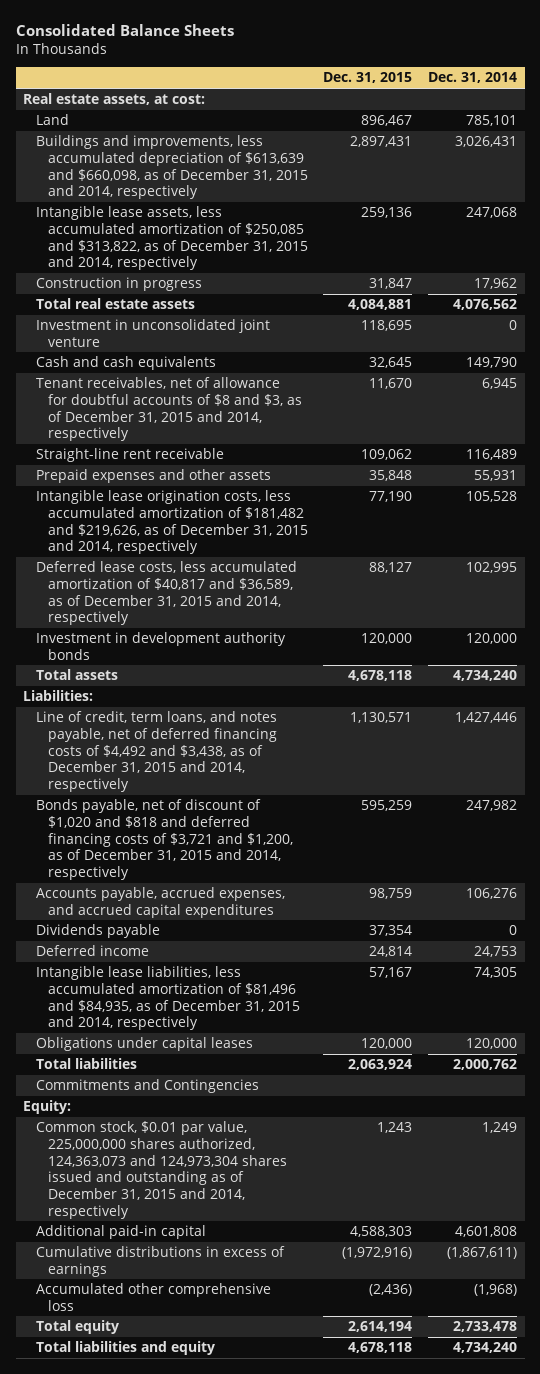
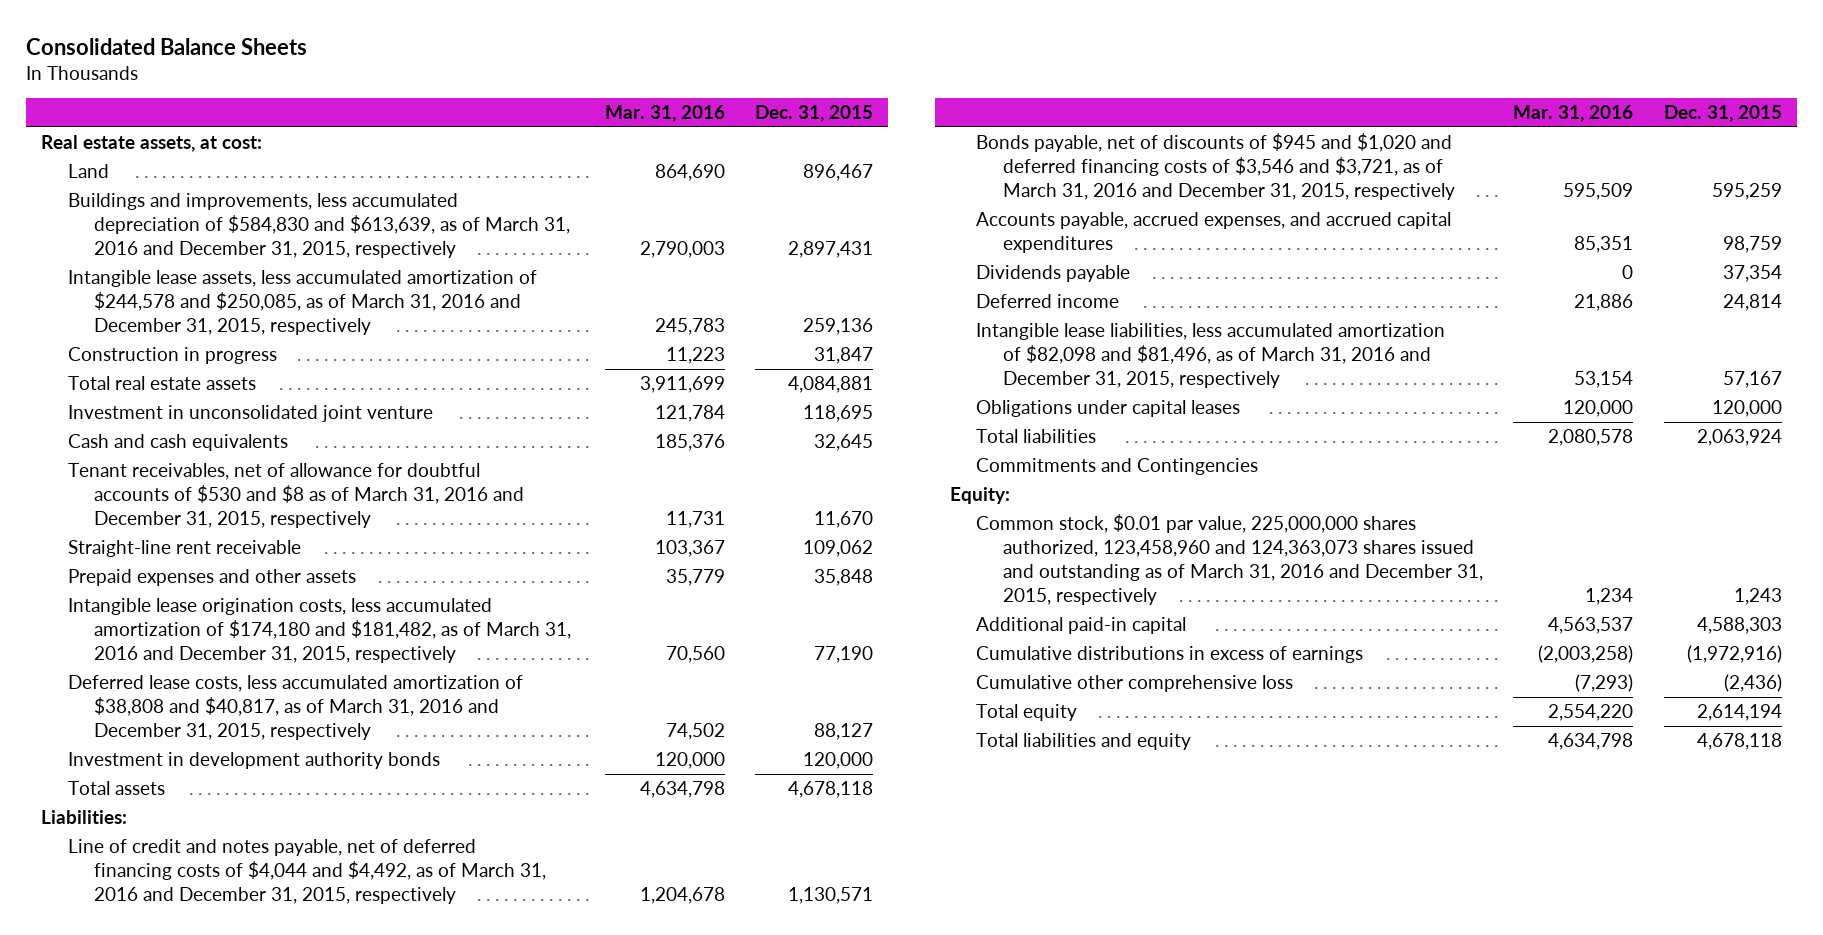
[427,72,517,84] Dec. 31, 2014 -> none
none -> [604,105,725,123] Mar. 31, 2016
[35,135,308,200] Buildings and improvements, less accumulated depreciation of $613,639 and $660,098, as of December 31, 2015 and 2014, respectively -> [67,192,570,258] Buildings and improvements, less accumulated depreciation of $584,830 and $613,639, as of March 31, 2016 and December 31, 2015, respectively
[35,206,308,271] Intangible lease assets, less accumulated amortization of $250,085 and $313,822, as of December 31, 2015 and 2014, respectively -> [67,269,537,335] Intangible lease assets, less accumulated amortization of $244,578 and $250,085, as of March 31, 2016 and December 31, 2015, respectively
[35,377,302,442] Tenant receivables, net of allowance for doubtful accounts of $8 and $3, as of December 31, 2015 and 2014, respectively -> [67,462,524,528] Tenant receivables, net of allowance for doubtful accounts of $530 and $8 as of March 31, 2016 and December 31, 2015, respectively
[35,490,308,555] Intangible lease origination costs, less accumulated amortization of $181,482 and $219,626, as of December 31, 2015 and 2014, respectively -> [67,597,571,663] Intangible lease origination costs, less accumulated amortization of $174,180 and $181,482, as of March 31, 2016 and December 31, 2015, respectively
[35,561,297,626] Deferred lease costs, less accumulated amortization of $40,817 and $36,589, as of December 31, 2015 and 2014, respectively -> [67,674,523,740] Deferred lease costs, less accumulated amortization of $38,808 and $40,817, as of March 31, 2016 and December 31, 2015, respectively
[35,711,277,792] Line of credit, term loans, and notes payable, net of deferred financing costs of $4,492 and $3,438, as of December 31, 2015 and 2014, respectively -> [67,838,546,904] Line of credit and notes payable, net of deferred financing costs of $4,044 and $4,492, as of March 31, 2016 and December 31, 2015, respectively
[35,799,293,880] Bonds payable, net of discount of $1,020 and $818 and deferred financing costs of $3,721 and $1,200, as of December 31, 2015 and 2014, respectively -> [976,132,1455,200] Bonds payable, net of discounts of $945 and $1,020 and deferred financing costs of $3,546 and $3,721, as of March 31, 2016 and December 31, 2015, respectively
[35,966,300,1031] Intangible lease liabilities, less accumulated amortization of $81,496 and $84,935, as of December 31, 2015 and 2014, respectively -> [976,322,1446,388] Intangible lease liabilities, less accumulated amortization of $82,098 and $81,496, as of March 31, 2016 and December 31, 2015, respectively
[35,1121,287,1219] Common stock, $0.01 par value, 225,000,000 shares authorized, 124,363,073 and 124,973,304 shares issued and outstanding as of December 31, 2015 and 2014, respectively -> [976,513,1483,605] Common stock, $0.01 par value, 225,000,000 shares authorized, 123,458,960 and 124,363,073 shares issued and outstanding as of March 31, 2016 and December 31, 2015, respectively
[35,1283,271,1311] Accumulated other comprehensive loss -> [976,674,1294,692] Cumulative other comprehensive loss

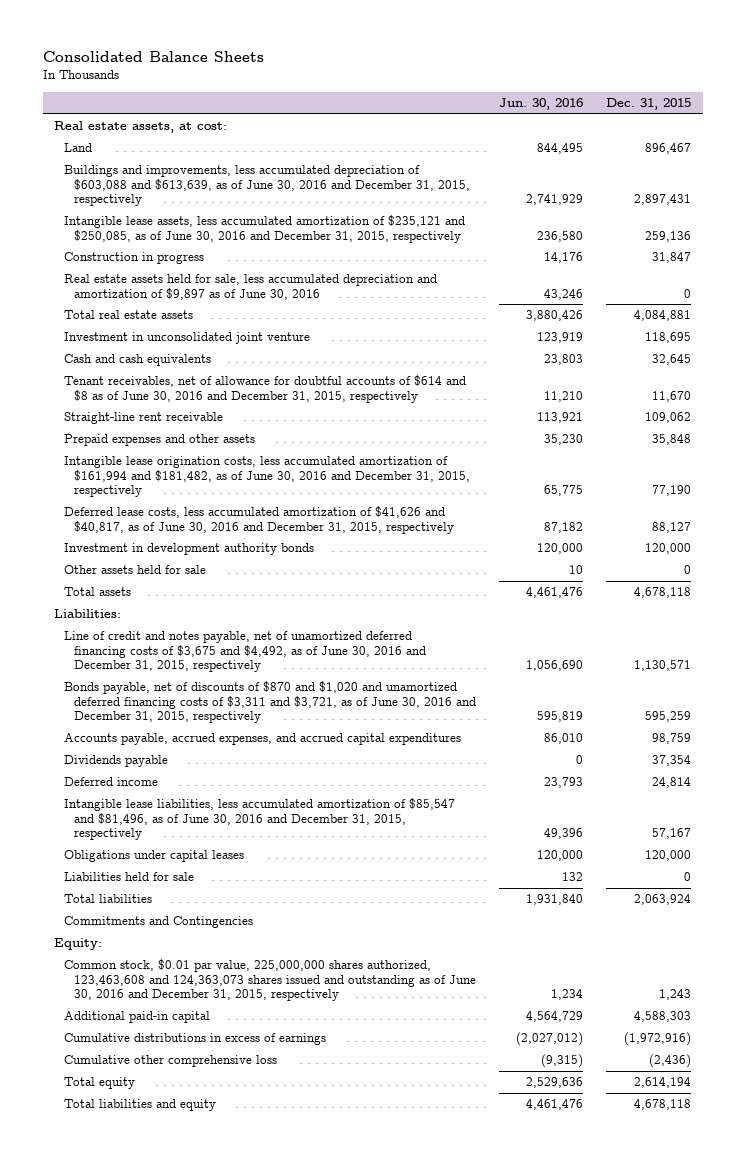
[604,105,725,123] Mar. 31, 2016 -> none
none -> [498,98,583,111] Jun. 30, 2016
[67,192,570,258] Buildings and improvements, less accumulated depreciation of $584,830 and $613,639, as of March 31, 2016 and December 31, 2015, respectively -> [64,165,470,207] Buildings and improvements, less accumulated depreciation of $603,088 and $613,639, as of June 30, 2016 and December 31, 2015, respectively
[67,269,537,335] Intangible lease assets, less accumulated amortization of $244,578 and $250,085, as of March 31, 2016 and December 31, 2015, respectively -> [64,215,466,243] Intangible lease assets, less accumulated amortization of $235,121 and $250,085, as of June 30, 2016 and December 31, 2015, respectively
none -> [64,274,438,300] Real estate assets held for sale, less accumulated depreciation and amortization of $9,897 as of June 30, 2016
[67,462,524,528] Tenant receivables, net of allowance for doubtful accounts of $530 and $8 as of March 31, 2016 and December 31, 2015, respectively -> [64,375,467,403] Tenant receivables, net of allowance for doubtful accounts of $614 and $8 as of June 30, 2016 and December 31, 2015, respectively
[67,597,571,663] Intangible lease origination costs, less accumulated amortization of $174,180 and $181,482, as of March 31, 2016 and December 31, 2015, respectively -> [64,456,470,498] Intangible lease origination costs, less accumulated amortization of $161,994 and $181,482, as of June 30, 2016 and December 31, 2015, respectively
[67,674,523,740] Deferred lease costs, less accumulated amortization of $38,808 and $40,817, as of March 31, 2016 and December 31, 2015, respectively -> [64,506,454,534] Deferred lease costs, less accumulated amortization of $41,626 and $40,817, as of June 30, 2016 and December 31, 2015, respectively
none -> [64,565,207,575] Other assets held for sale
[67,838,546,904] Line of credit and notes payable, net of deferred financing costs of $4,044 and $4,492, as of March 31, 2016 and December 31, 2015, respectively -> [64,631,426,673] Line of credit and notes payable, net of unamortized deferred financing costs of $3,675 and $4,492, as of June 30, 2016 and December 31, 2015, respectively
[976,132,1455,200] Bonds payable, net of discounts of $945 and $1,020 and deferred financing costs of $3,546 and $3,721, as of March 31, 2016 and December 31, 2015, respectively -> [64,681,476,724] Bonds payable, net of discounts of $870 and $1,020 and unamortized deferred financing costs of $3,311 and $3,721, as of June 30, 2016 and December 31, 2015, respectively
[976,322,1446,388] Intangible lease liabilities, less accumulated amortization of $82,098 and $81,496, as of March 31, 2016 and December 31, 2015, respectively -> [64,798,456,841] Intangible lease liabilities, less accumulated amortization of $85,547 and $81,496, as of June 30, 2016 and December 31, 2015, respectively
none -> [64,872,195,882] Liabilities held for sale
[976,513,1483,605] Common stock, $0.01 par value, 225,000,000 shares authorized, 123,458,960 and 124,363,073 shares issued and outstanding as of March 31, 2016 and December 31, 2015, respectively -> [64,959,476,1002] Common stock, $0.01 par value, 225,000,000 shares authorized, 123,463,608 and 124,363,073 shares issued and outstanding as of June 30, 2016 and December 31, 2015, respectively

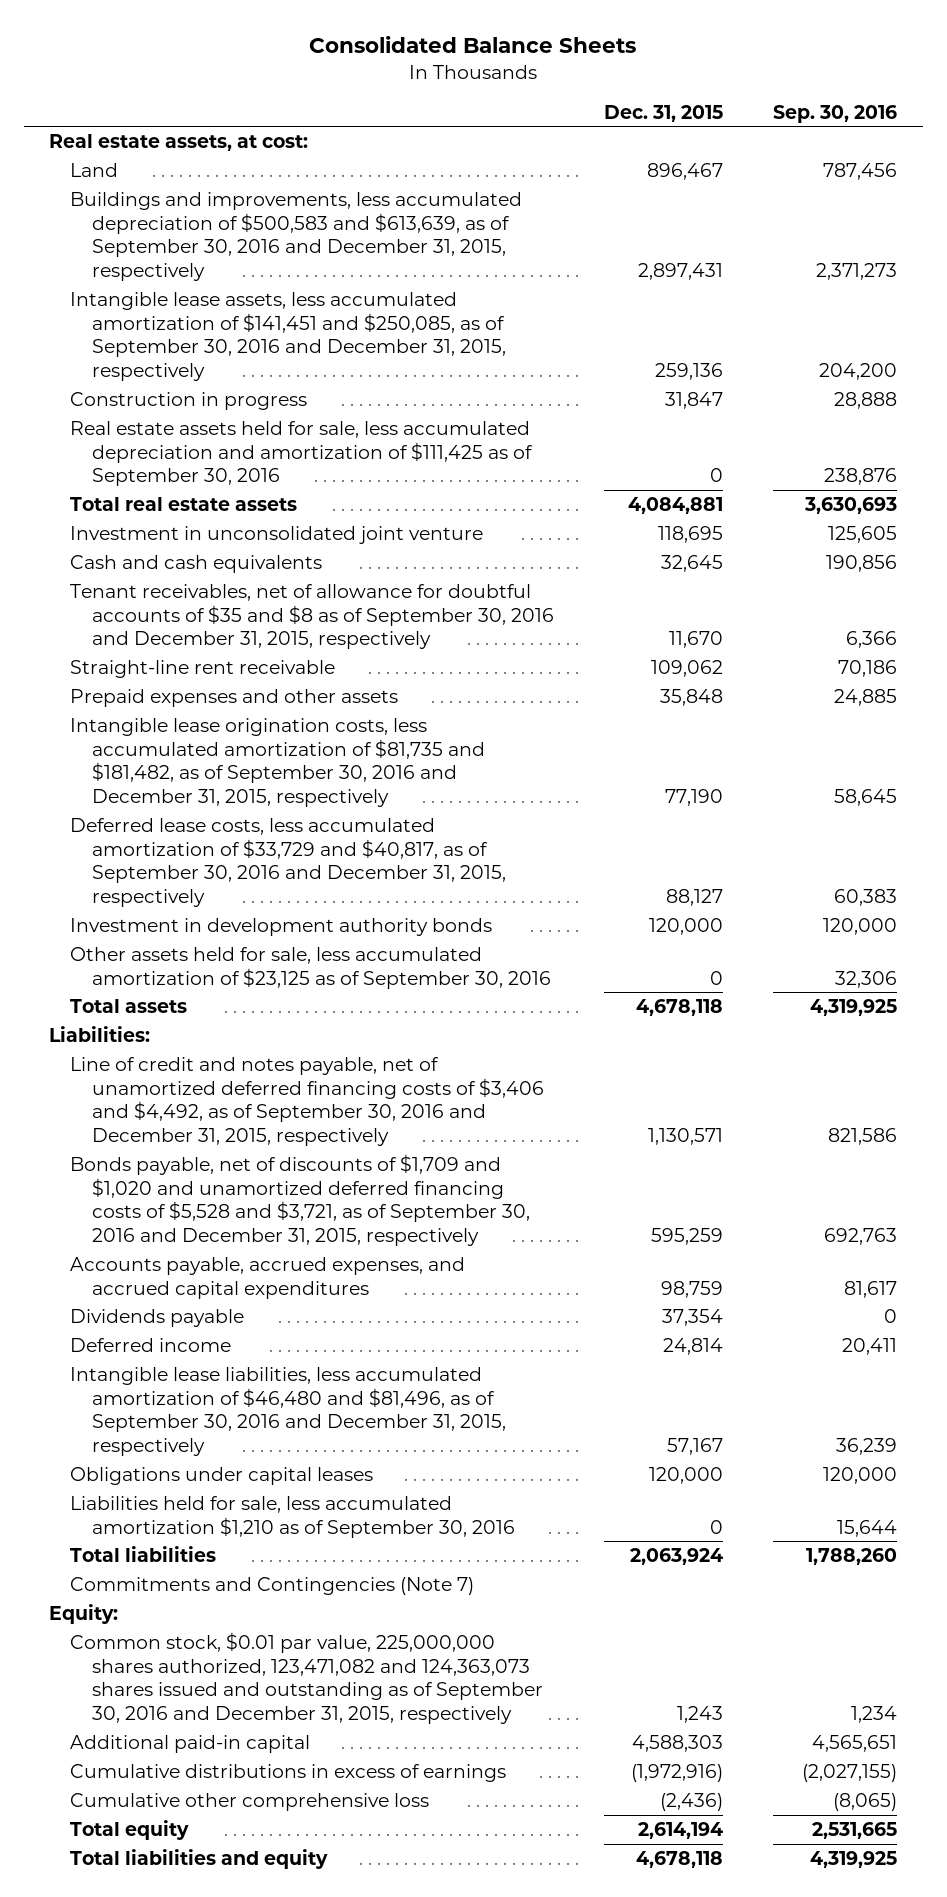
[498,98,583,111] Jun. 30, 2016 -> none
none -> [773,104,898,123] Sep. 30, 2016
[64,165,470,207] Buildings and improvements, less accumulated depreciation of $603,088 and $613,639, as of June 30, 2016 and December 31, 2015, respectively -> [70,191,523,281] Buildings and improvements, less accumulated depreciation of $500,583 and $613,639, as of September 30, 2016 and December 31, 2015, respectively
[64,215,466,243] Intangible lease assets, less accumulated amortization of $235,121 and $250,085, as of June 30, 2016 and December 31, 2015, respectively -> [70,291,506,381] Intangible lease assets, less accumulated amortization of $141,451 and $250,085, as of September 30, 2016 and December 31, 2015, respectively
[64,274,438,300] Real estate assets held for sale, less accumulated depreciation and amortization of $9,897 as of June 30, 2016 -> [70,420,533,487] Real estate assets held for sale, less accumulated depreciation and amortization of $111,425 as of September 30, 2016
[64,375,467,403] Tenant receivables, net of allowance for doubtful accounts of $614 and $8 as of June 30, 2016 and December 31, 2015, respectively -> [70,583,554,650] Tenant receivables, net of allowance for doubtful accounts of $35 and $8 as of September 30, 2016 and December 31, 2015, respectively
[64,456,470,498] Intangible lease origination costs, less accumulated amortization of $161,994 and $181,482, as of June 30, 2016 and December 31, 2015, respectively -> [70,717,485,807] Intangible lease origination costs, less accumulated amortization of $81,735 and $181,482, as of September 30, 2016 and December 31, 2015, respectively
[64,506,454,534] Deferred lease costs, less accumulated amortization of $41,626 and $40,817, as of June 30, 2016 and December 31, 2015, respectively -> [70,817,506,907] Deferred lease costs, less accumulated amortization of $33,729 and $40,817, as of September 30, 2016 and December 31, 2015, respectively
[64,565,207,575] Other assets held for sale -> [70,946,551,989] Other assets held for sale, less accumulated amortization of $23,125 as of September 30, 2016
[64,631,426,673] Line of credit and notes payable, net of unamortized deferred financing costs of $3,675 and $4,492, as of June 30, 2016 and December 31, 2015, respectively -> [70,1056,544,1146] Line of credit and notes payable, net of unamortized deferred financing costs of $3,406 and $4,492, as of September 30, 2016 and December 31, 2015, respectively
[64,681,476,724] Bonds payable, net of discounts of $870 and $1,020 and unamortized deferred financing costs of $3,311 and $3,721, as of June 30, 2016 and December 31, 2015, respectively -> [70,1153,530,1246] Bonds payable, net of discounts of $1,709 and $1,020 and unamortized deferred financing costs of $5,528 and $3,721, as of September 30, 2016 and December 31, 2015, respectively
[64,798,456,841] Intangible lease liabilities, less accumulated amortization of $85,547 and $81,496, as of June 30, 2016 and December 31, 2015, respectively -> [70,1366,506,1456] Intangible lease liabilities, less accumulated amortization of $46,480 and $81,496, as of September 30, 2016 and December 31, 2015, respectively
[64,872,195,882] Liabilities held for sale -> [70,1495,515,1538] Liabilities held for sale, less accumulated amortization $1,210 as of September 30, 2016
[64,916,254,929] Commitments and Contingencies -> [70,1576,475,1595] Commitments and Contingencies (Note 7)
[64,959,476,1002] Common stock, $0.01 par value, 225,000,000 shares authorized, 123,463,608 and 124,363,073 shares issued and outstanding as of June 30, 2016 and December 31, 2015, respectively -> [70,1631,543,1724] Common stock, $0.01 par value, 225,000,000 shares authorized, 123,471,082 and 124,363,073 shares issued and outstanding as of September 30, 2016 and December 31, 2015, respectively

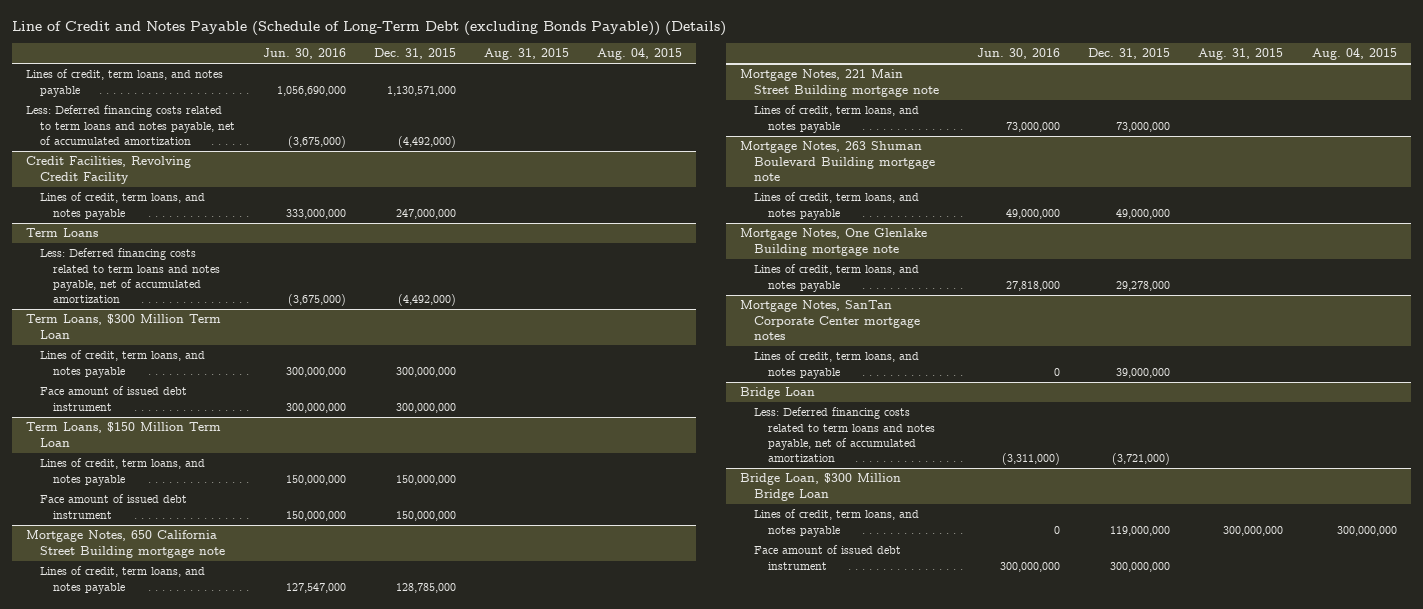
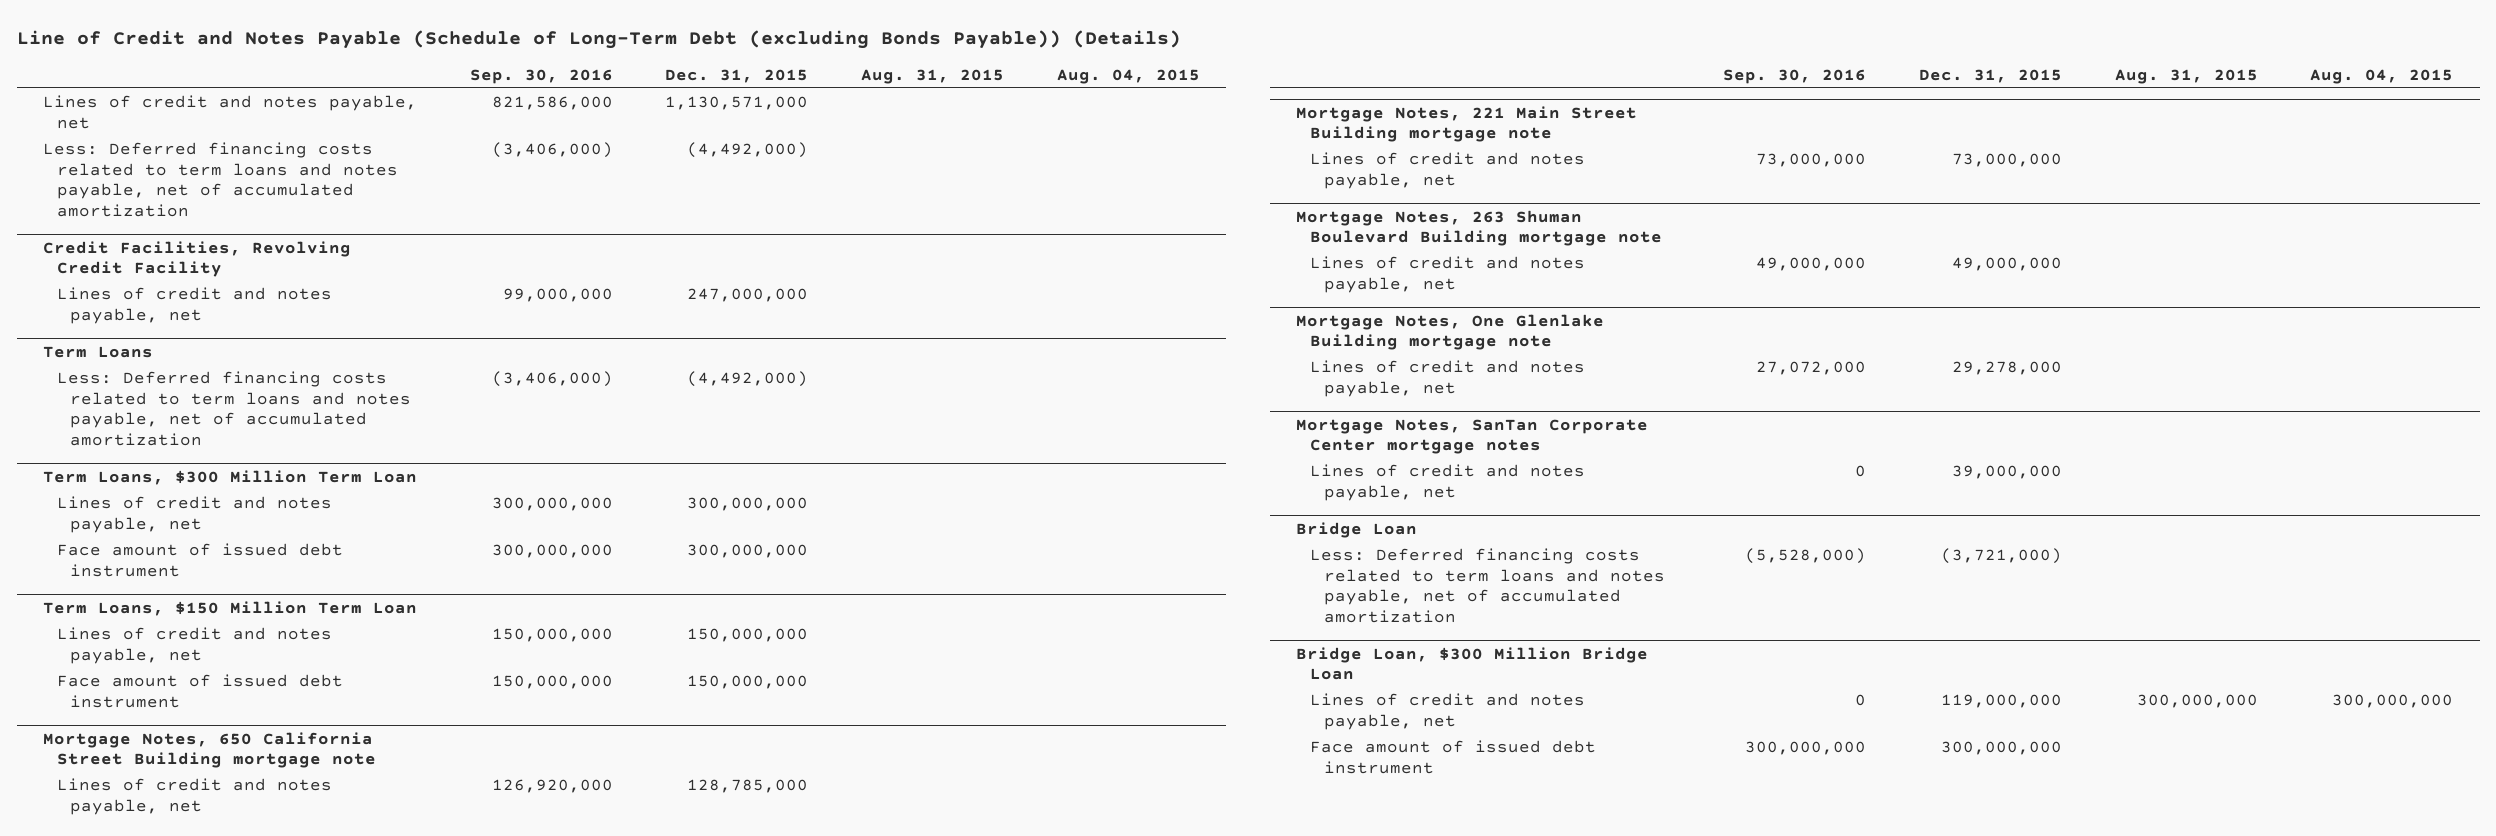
[262,48,346,60] Jun. 30, 2016 -> none
none -> [469,68,613,84] Sep. 30, 2016
[26,69,224,97] Lines of credit, term loans, and notes payable -> [43,95,418,129] Lines of credit and notes payable, net
[39,192,205,220] Lines of credit, term loans, and notes payable -> [56,287,332,324] Lines of credit and notes payable, net
[39,350,205,378] Lines of credit, term loans, and notes payable -> [56,496,332,533] Lines of credit and notes payable, net
[39,458,205,486] Lines of credit, term loans, and notes payable -> [56,627,332,664] Lines of credit and notes payable, net
[39,566,205,594] Lines of credit, term loans, and notes payable -> [56,778,332,815] Lines of credit and notes payable, net
[754,105,920,133] Lines of credit, term loans, and notes payable -> [1310,152,1586,189] Lines of credit and notes payable, net
[754,192,920,220] Lines of credit, term loans, and notes payable -> [1310,256,1586,293] Lines of credit and notes payable, net
[754,264,920,292] Lines of credit, term loans, and notes payable -> [1310,360,1586,397] Lines of credit and notes payable, net
[754,351,920,379] Lines of credit, term loans, and notes payable -> [1310,464,1586,501] Lines of credit and notes payable, net
[754,509,920,537] Lines of credit, term loans, and notes payable -> [1310,693,1586,730] Lines of credit and notes payable, net

